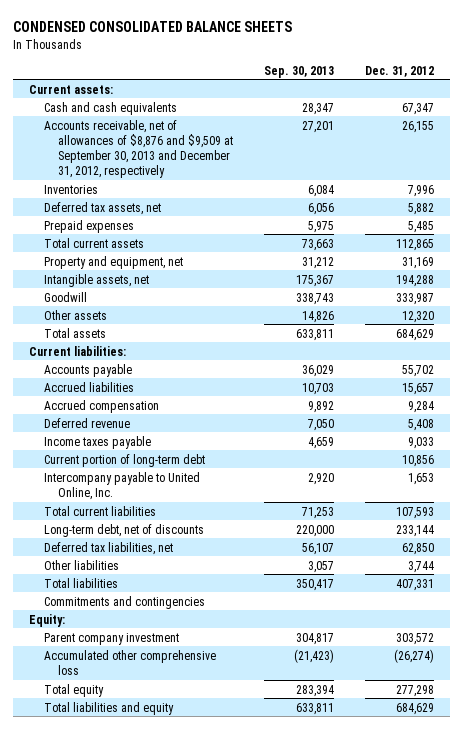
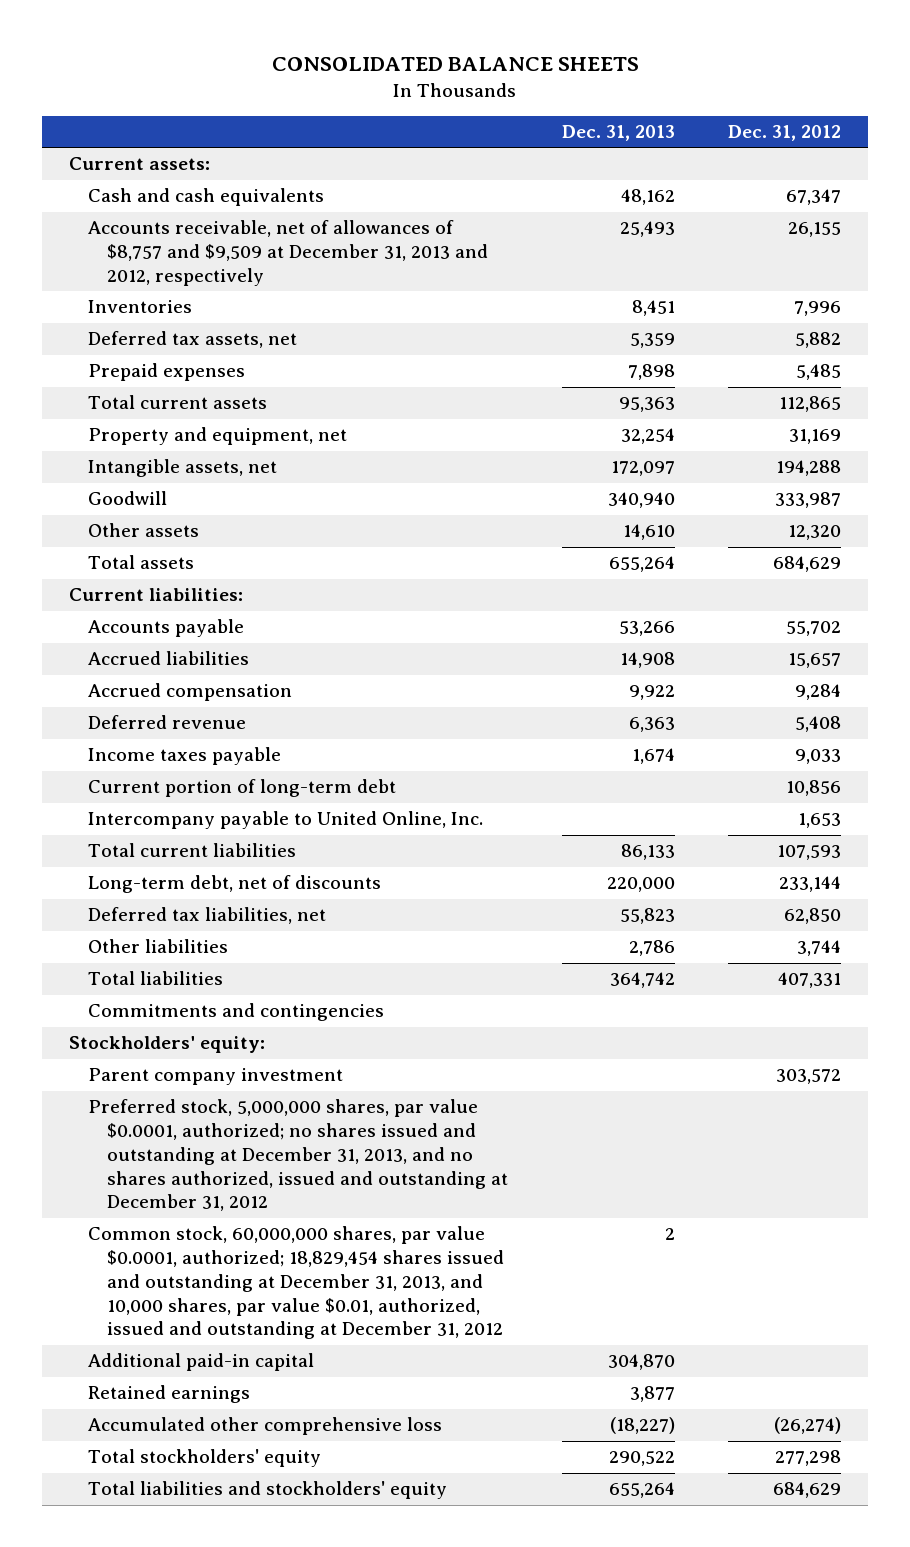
[13,21,293,33] CONDENSED CONSOLIDATED BALANCE SHEETS -> [272,57,640,72] CONSOLIDATED BALANCE SHEETS
[264,65,335,78] Sep. 30, 2013 -> none
none -> [561,124,675,141] Dec. 31, 2013
[43,119,234,179] Accounts receivable, net of allowances of $8,876 and $9,509 at September 30, 2013 and December 31, 2012, respectively -> [88,220,489,286] Accounts receivable, net of allowances of $8,757 and $9,509 at December 31, 2013 and 2012, respectively
[28,613,65,627] Equity: -> [69,1036,266,1054] Stockholders' equity:
none -> [88,1099,509,1212] Preferred stock, 5,000,000 shares, par value $0.0001, authorized; no shares issued and outstanding at December 31, 2013, and no shares authorized, issued and outstanding at December 31, 2012
none -> [88,1226,505,1340] Common stock, 60,000,000 shares, par value $0.0001, authorized; 18,829,454 shares issued and outstanding at December 31, 2013, and 10,000 shares, par value $0.01, authorized, issued and outstanding at December 31, 2012
none -> [88,1353,315,1372] Additional paid-in capital
none -> [88,1385,251,1404] Retained earnings
[43,683,104,697] Total equity -> [88,1449,322,1468] Total stockholders' equity
[43,701,174,715] Total liabilities and equity -> [88,1481,448,1500] Total liabilities and stockholders' equity

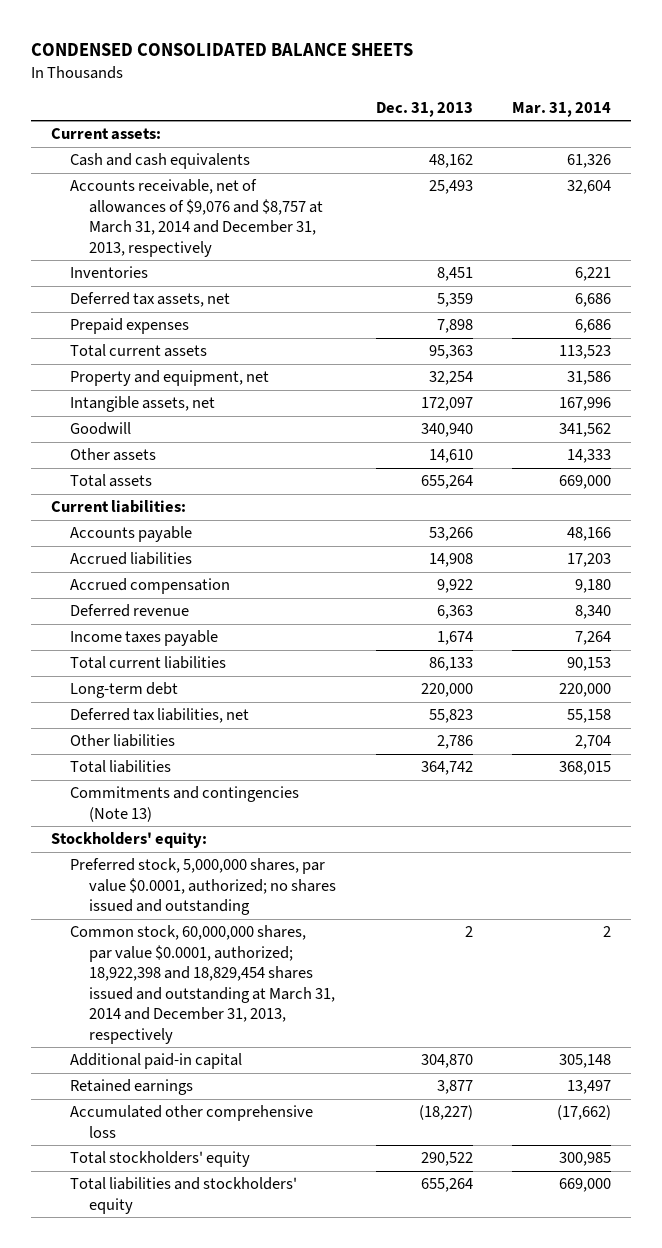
[272,57,640,72] CONSOLIDATED BALANCE SHEETS -> [31,43,414,57] CONDENSED CONSOLIDATED BALANCE SHEETS
[728,124,842,141] Dec. 31, 2012 -> none
none -> [512,101,612,117] Mar. 31, 2014
[88,220,489,286] Accounts receivable, net of allowances of $8,757 and $9,509 at December 31, 2013 and 2012, respectively -> [70,179,324,257] Accounts receivable, net of allowances of $9,076 and $8,757 at March 31, 2014 and December 31, 2013, respectively
[88,779,397,798] Current portion of long-term debt -> none
[88,811,484,830] Intercompany payable to United Online, Inc. -> none
[88,875,382,894] Long-term debt, net of discounts -> [70,682,179,699] Long-term debt
[88,1003,385,1022] Commitments and contingencies -> [70,786,300,822] Commitments and contingencies (Note 13)
[88,1068,344,1086] Parent company investment -> none
[88,1099,509,1212] Preferred stock, 5,000,000 shares, par value $0.0001, authorized; no shares issued and outstanding at December 31, 2013, and no shares authorized, issued and outstanding at December 31, 2012 -> [70,858,337,916] Preferred stock, 5,000,000 shares, par value $0.0001, authorized; no shares issued and outstanding
[88,1226,505,1340] Common stock, 60,000,000 shares, par value $0.0001, authorized; 18,829,454 shares issued and outstanding at December 31, 2013, and 10,000 shares, par value $0.01, authorized, issued and outstanding at December 31, 2012 -> [70,925,336,1044] Common stock, 60,000,000 shares, par value $0.0001, authorized; 18,922,398 and 18,829,454 shares issued and outstanding at March 31, 2014 and December 31, 2013, respectively

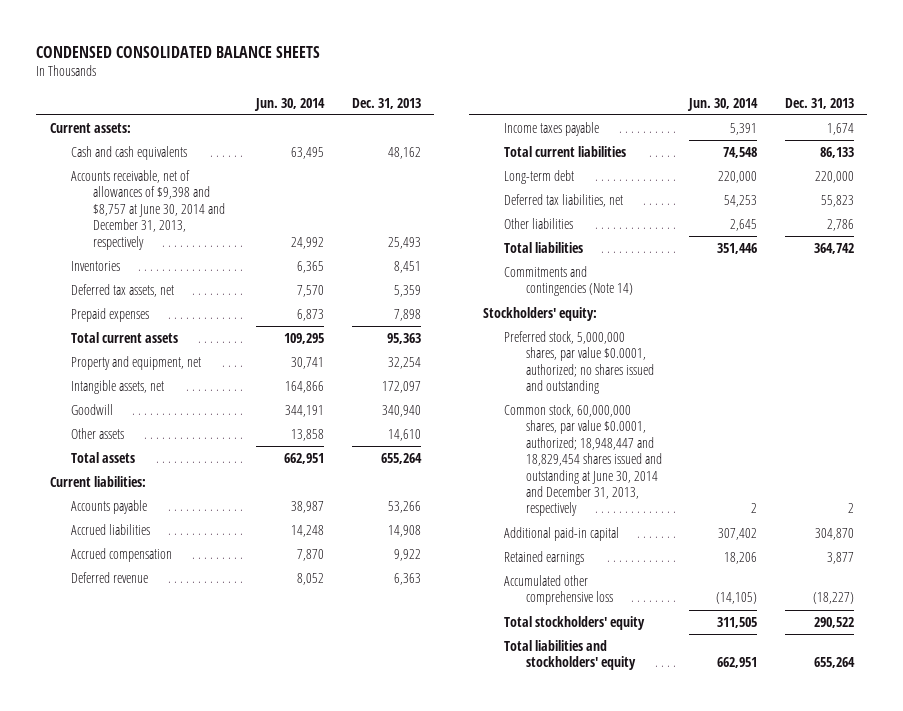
[512,101,612,117] Mar. 31, 2014 -> none
none -> [254,97,326,111] Jun. 30, 2014
[70,179,324,257] Accounts receivable, net of allowances of $9,076 and $8,757 at March 31, 2014 and December 31, 2013, respectively -> [71,170,226,250] Accounts receivable, net of allowances of $9,398 and $8,757 at June 30, 2014 and December 31, 2013, respectively
[70,786,300,822] Commitments and contingencies (Note 13) -> [504,266,634,297] Commitments and contingencies (Note 14)
[70,925,336,1044] Common stock, 60,000,000 shares, par value $0.0001, authorized; 18,922,398 and 18,829,454 shares issued and outstanding at March 31, 2014 and December 31, 2013, respectively -> [504,404,663,517] Common stock, 60,000,000 shares, par value $0.0001, authorized; 18,948,447 and 18,829,454 shares issued and outstanding at June 30, 2014 and December 31, 2013, respectively

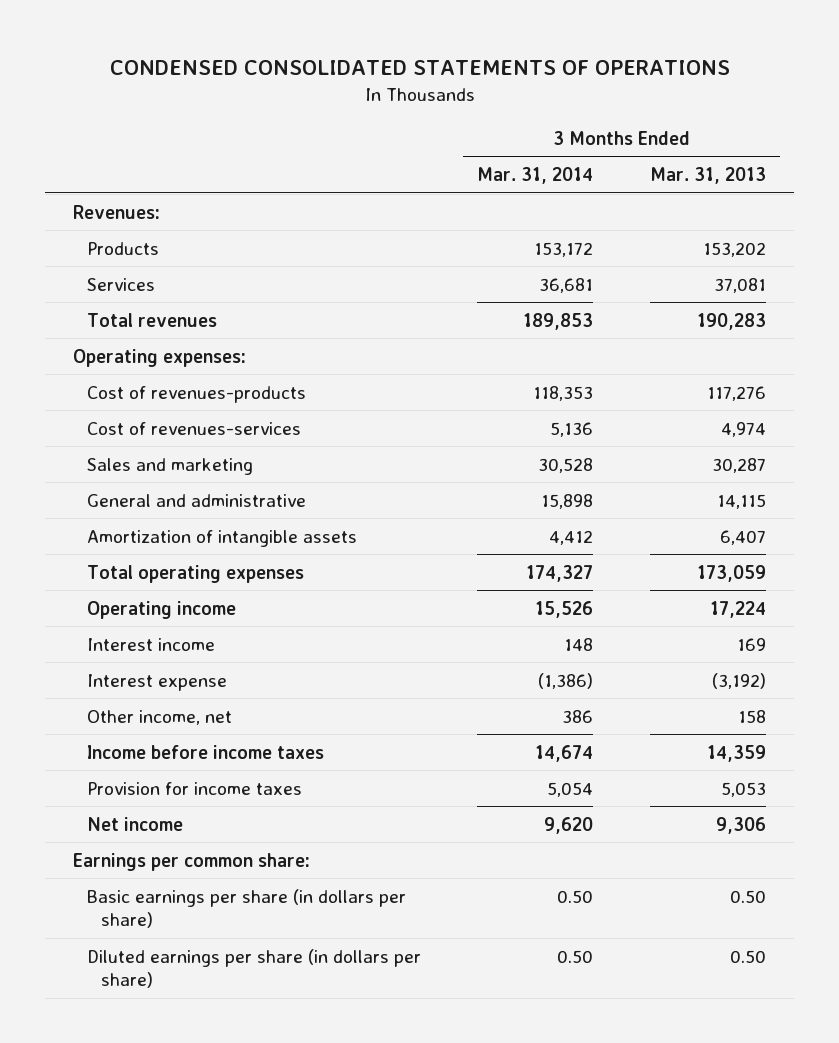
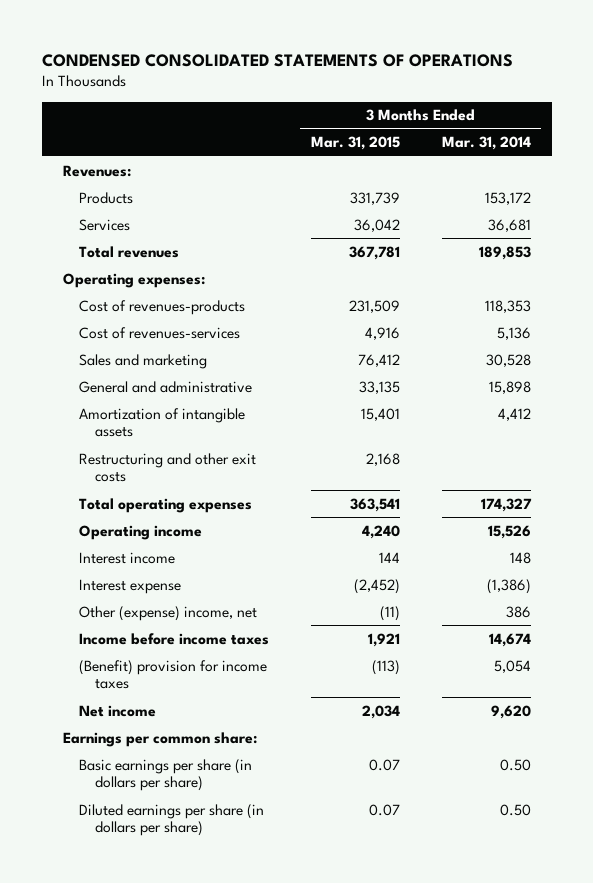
[649,167,766,185] Mar. 31, 2013 -> none
none -> [310,136,400,151] Mar. 31, 2015
none -> [78,452,256,483] Restructuring and other exit costs
[87,709,233,725] Other income, net -> [78,605,257,621] Other (expense) income, net
[87,781,303,795] Provision for income taxes -> [78,659,267,690] (Benefit) provision for income taxes

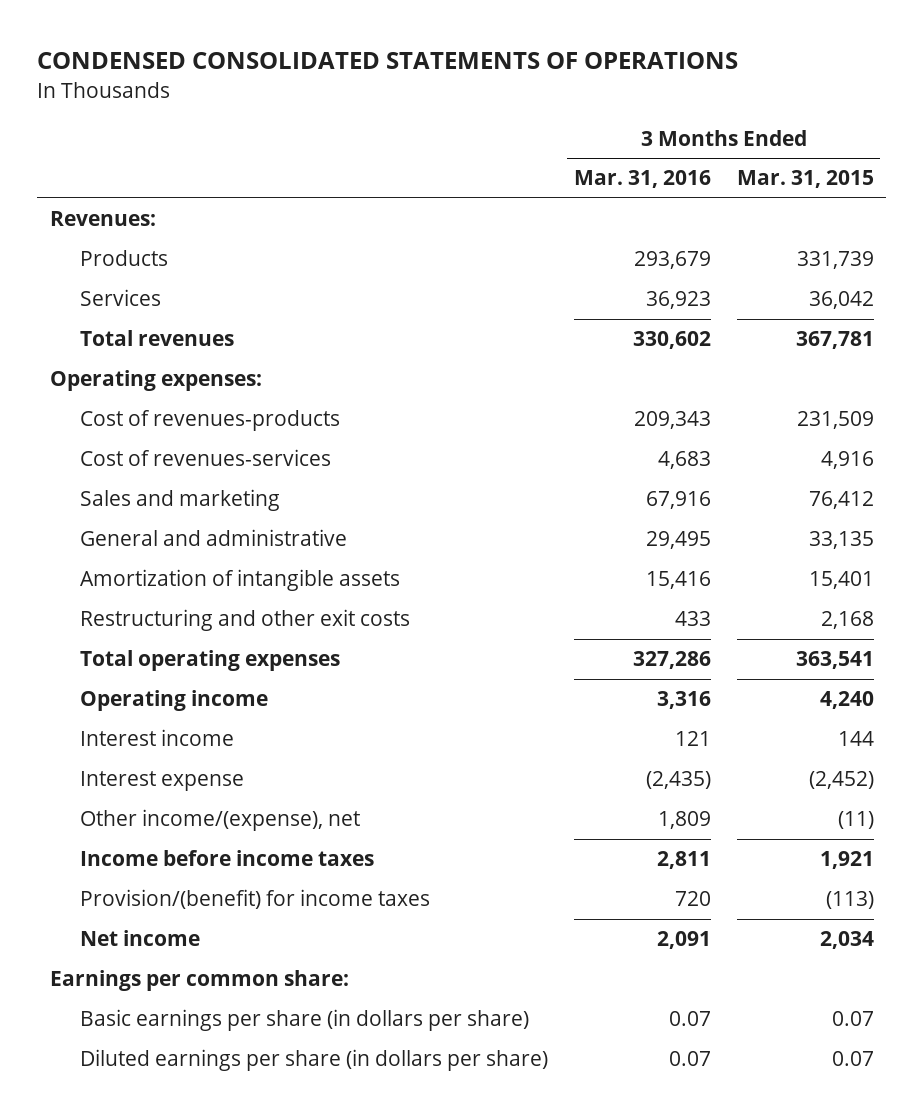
[441,136,531,151] Mar. 31, 2014 -> none
none -> [573,170,711,189] Mar. 31, 2016
[78,605,257,621] Other (expense) income, net -> [79,809,360,832] Other income/(expense), net
[78,659,267,690] (Benefit) provision for income taxes -> [79,889,430,910] Provision/(benefit) for income taxes

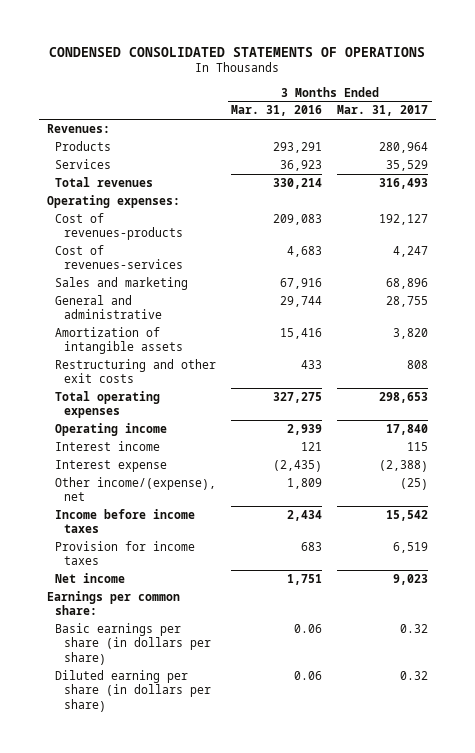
[736,170,874,189] Mar. 31, 2015 -> none
none -> [337,105,429,117] Mar. 31, 2017
[633,251,711,270] 293,679 -> [273,142,323,154] 293,291
[632,331,711,350] 330,602 -> [273,178,323,190] 330,214
[633,411,711,430] 209,343 -> [273,214,323,226] 209,083
[645,531,711,550] 29,495 -> [280,296,323,308] 29,744
[632,651,711,670] 327,286 -> [273,392,323,404] 327,275
[656,691,711,710] 3,316 -> [287,424,323,436] 2,939
[656,851,711,870] 2,811 -> [287,510,323,522] 2,434
[79,889,430,910] Provision/(benefit) for income taxes -> [55,541,196,566] Provision for income taxes
[674,891,711,907] 720 -> [301,542,323,552] 683
[656,931,711,950] 2,091 -> [287,574,323,586] 1,751
[668,1011,711,1027] 0.07 -> [294,624,323,634] 0.06
[79,1049,548,1072] Diluted earnings per share (in dollars per share) -> [55,670,212,712] Diluted earning per share (in dollars per share)
[668,1051,711,1067] 0.07 -> [294,671,323,681] 0.06

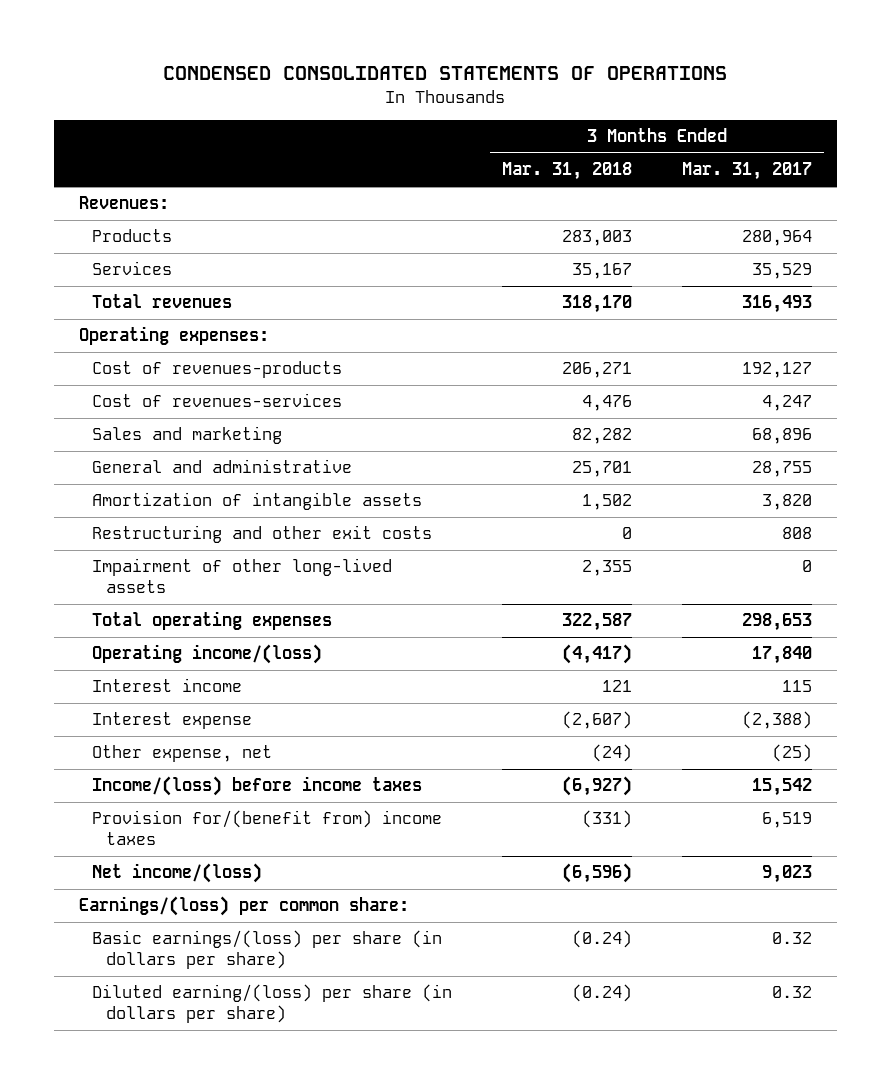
[231,105,323,117] Mar. 31, 2016 -> none
none -> [501,162,632,181] Mar. 31, 2018
none -> [92,558,393,594] Impairment of other long-lived assets
[55,423,168,437] Operating income -> [92,644,323,665] Operating income/(loss)
[55,477,217,502] Other income/(expense), net -> [92,745,273,763] Other expense, net
[55,509,196,534] Income before income taxes -> [92,776,423,797] Income/(loss) before income taxes
[55,541,196,566] Provision for income taxes -> [92,810,443,846] Provision for/(benefit from) income taxes
[55,573,126,584] Net income -> [92,863,263,884] Net income/(loss)
[46,591,180,616] Earnings per common share: -> [78,896,409,917] Earnings/(loss) per common share:
[55,623,212,665] Basic earnings per share (in dollars per share) -> [92,930,443,970] Basic earnings/(loss) per share (in dollars per share)
[55,670,212,712] Diluted earning per share (in dollars per share) -> [92,984,453,1024] Diluted earning/(loss) per share (in dollars per share)

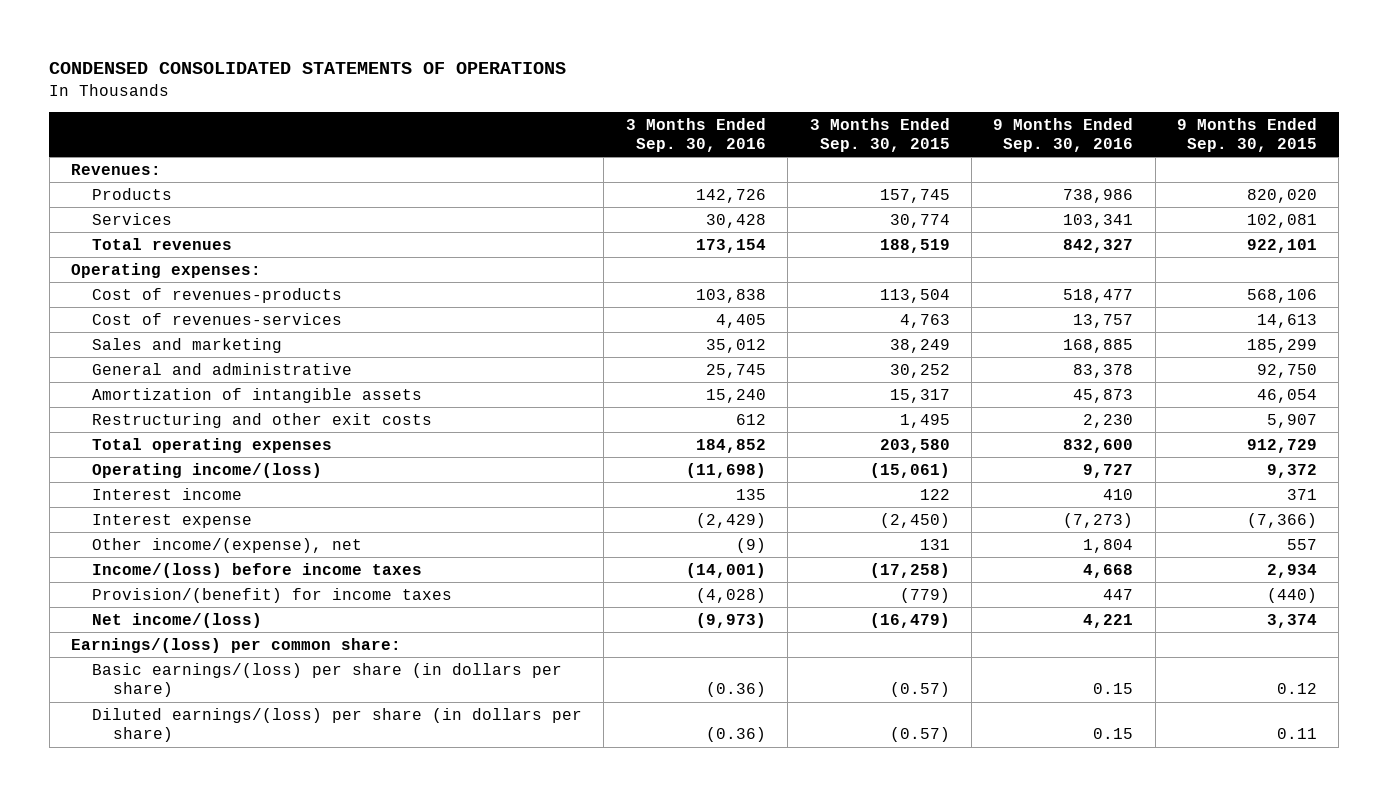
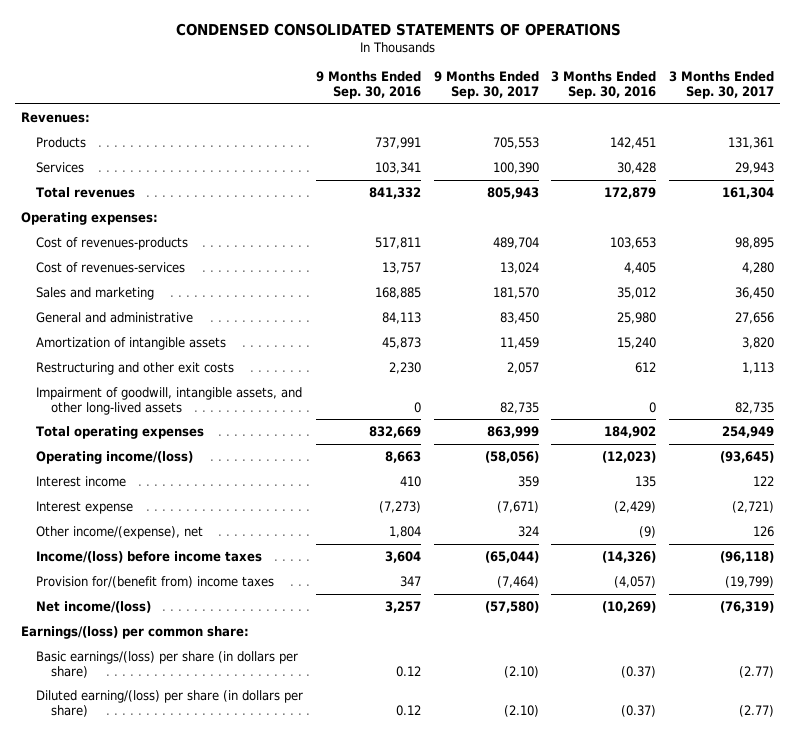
[809,117,950,152] 3 Months Ended Sep. 30, 2015 -> none
[1176,117,1317,152] 9 Months Ended Sep. 30, 2015 -> none
none -> [433,71,539,99] 9 Months Ended Sep. 30, 2017
none -> [669,71,775,99] 3 Months Ended Sep. 30, 2017
[695,188,766,203] 142,726 -> [610,136,657,149] 142,451
[1063,188,1134,203] 738,986 -> [375,136,422,149] 737,991
[695,238,766,253] 173,154 -> [604,186,657,199] 172,879
[1063,238,1134,253] 842,327 -> [369,186,422,199] 841,332
[695,288,766,303] 103,838 -> [610,236,657,249] 103,653
[1063,288,1134,303] 518,477 -> [375,236,422,249] 517,811
[705,363,766,378] 25,745 -> [617,311,657,324] 25,980
[1073,363,1134,378] 83,378 -> [382,311,422,324] 84,113
none -> [36,386,303,415] Impairment of goodwill, intangible assets, and other long-lived assets
[695,438,766,453] 184,852 -> [604,425,657,438] 184,902
[1063,438,1134,453] 832,600 -> [369,425,422,438] 832,669
[685,462,766,478] (11,698) -> [602,450,657,463] (12,023)
[1083,463,1134,478] 9,727 -> [385,450,422,463] 8,663
[685,562,766,578] (14,001) -> [602,550,657,563] (14,326)
[1083,563,1134,578] 4,668 -> [385,550,422,563] 3,604
[92,587,453,603] Provision/(benefit) for income taxes -> [36,575,275,588] Provision for/(benefit from) income taxes
[695,587,766,603] (4,028) -> [614,575,657,588] (4,057)
[1103,588,1134,600] 447 -> [400,575,422,587] 347
[695,612,766,628] (9,973) -> [602,600,657,613] (10,269)
[1083,613,1134,628] 4,221 -> [385,600,422,613] 3,257
[705,682,766,698] (0.36) -> [621,665,657,678] (0.37)
[1093,683,1134,695] 0.15 -> [396,665,422,677] 0.12
[92,707,583,743] Diluted earnings/(loss) per share (in dollars per share) -> [36,689,304,717] Diluted earning/(loss) per share (in dollars per share)
[705,727,766,743] (0.36) -> [621,704,657,717] (0.37)
[1093,728,1134,740] 0.15 -> [396,704,422,716] 0.12

